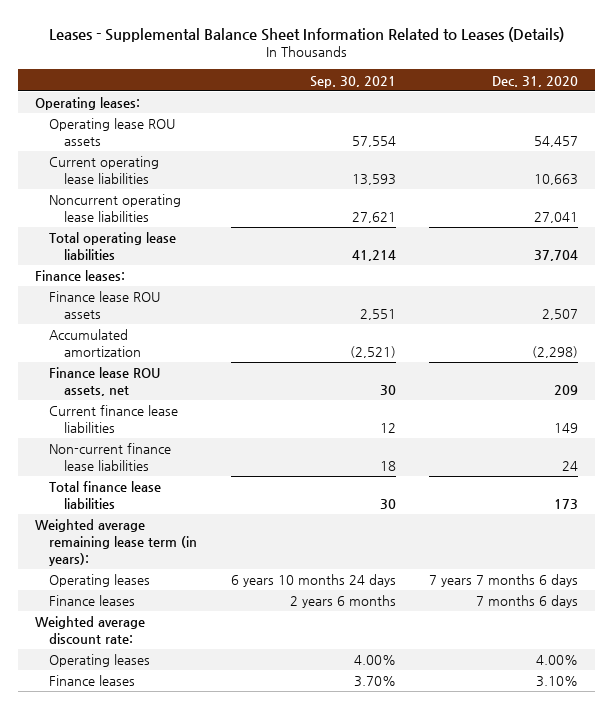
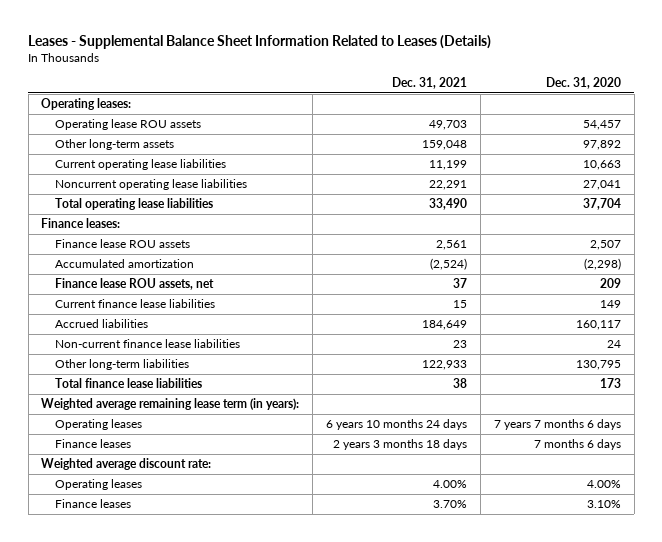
[309,75,396,88] Sep. 30, 2021 -> none
none -> [392,77,468,90] Dec. 31, 2021
none -> [54,138,174,150] Other long-term assets
none -> [54,318,148,328] Accrued liabilities
none -> [54,358,189,370] Other long-term liabilities

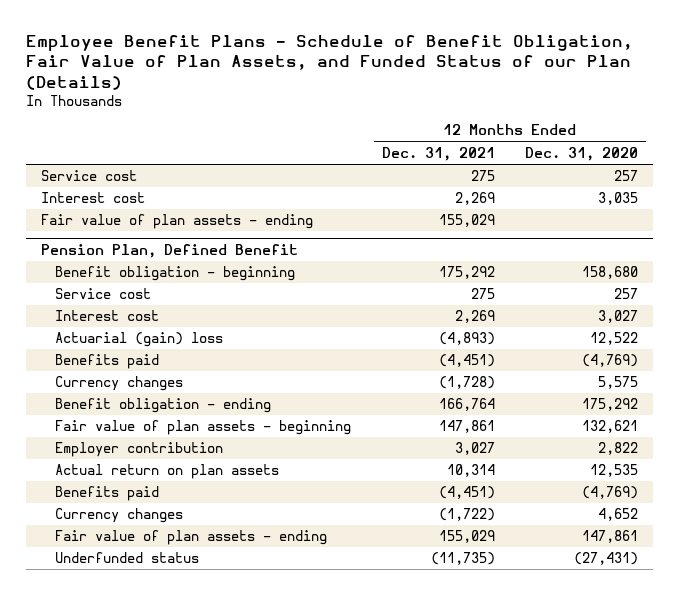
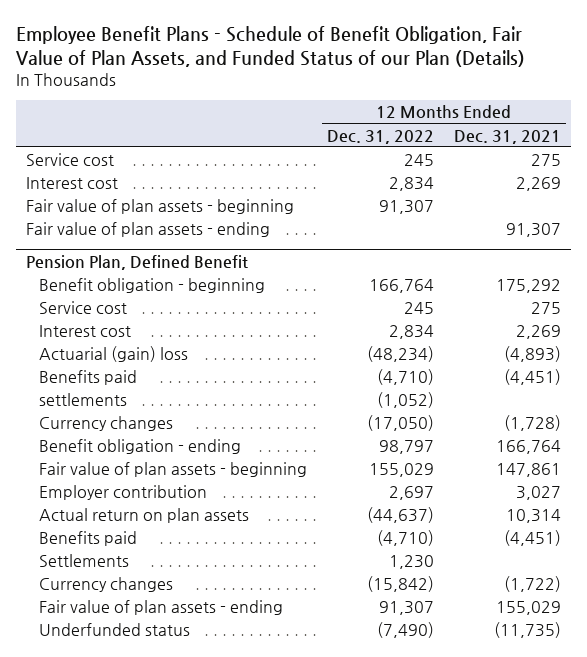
[525,146,639,161] Dec. 31, 2020 -> none
none -> [327,129,435,144] Dec. 31, 2022
none -> [25,199,294,215] Fair value of plan assets - beginning
[438,214,495,228] 155,029 -> [506,223,562,238] 91,307
none -> [39,393,128,407] settlements
none -> [39,554,130,568] Settlements

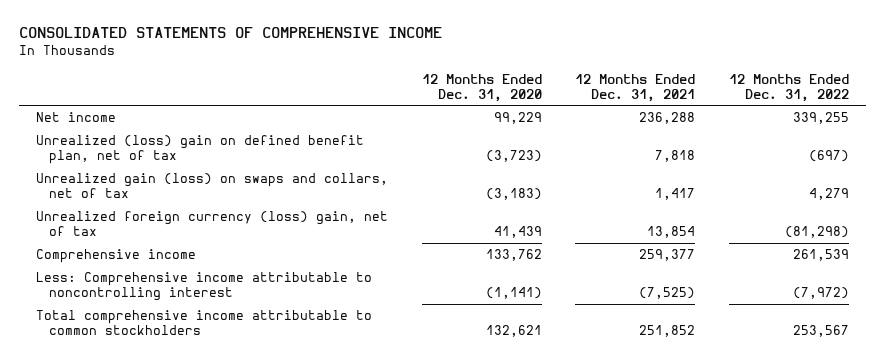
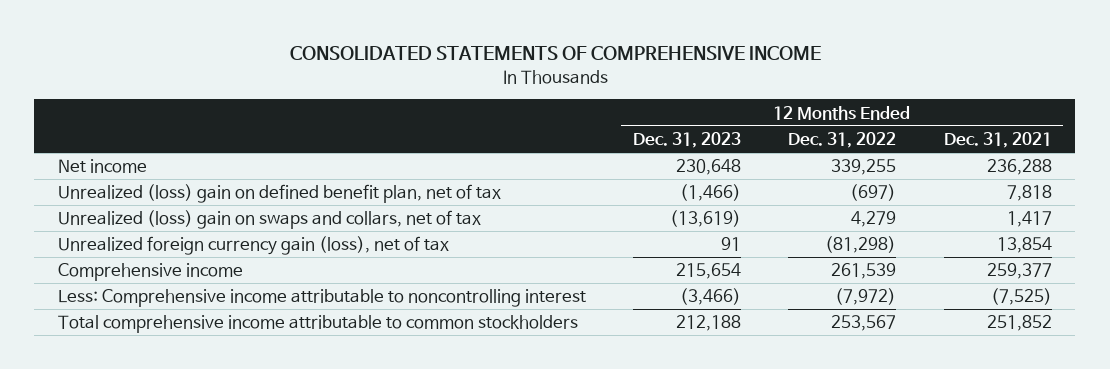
[421,73,542,102] 12 Months Ended Dec. 31, 2020 -> none
none -> [633,132,742,149] Dec. 31, 2023
[36,173,389,199] Unrealized gain (loss) on swaps and collars, net of tax -> [58,210,482,230] Unrealized (loss) gain on swaps and collars, net of tax
[36,211,389,237] Unrealized foreign currency (loss) gain, net of tax -> [58,236,450,256] Unrealized foreign currency gain (loss), net of tax

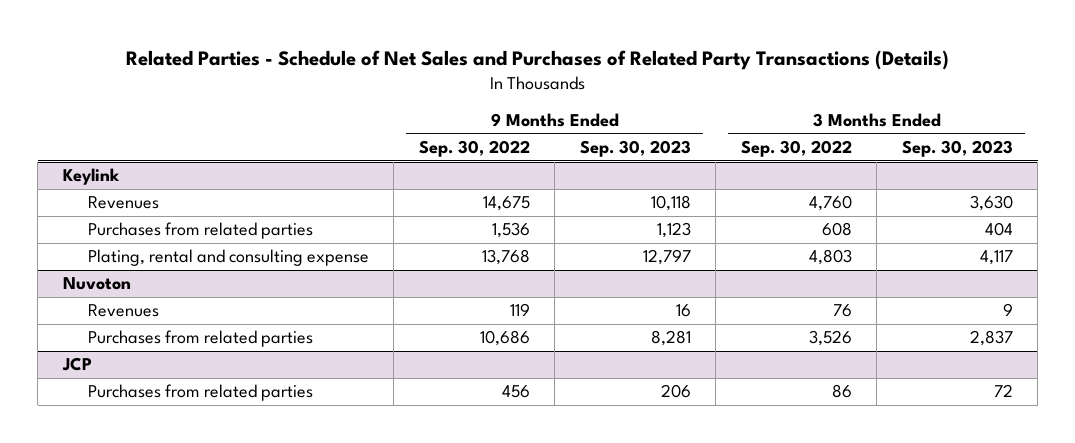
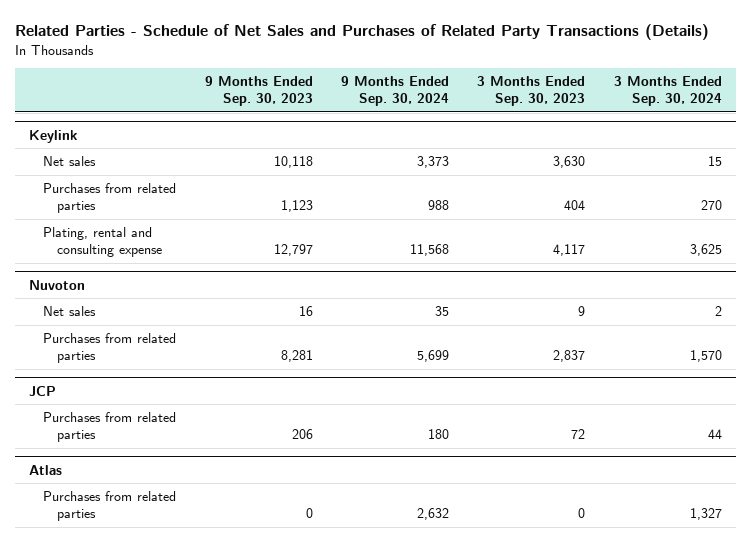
[418,140,530,158] Sep. 30, 2022 -> none
[740,140,852,158] Sep. 30, 2022 -> none
none -> [341,76,450,107] 9 Months Ended Sep. 30, 2024
none -> [613,76,722,107] 3 Months Ended Sep. 30, 2024
[87,196,159,210] Revenues -> [43,156,97,167] Net sales
[87,304,159,318] Revenues -> [43,306,97,317] Net sales
none -> [29,464,63,475] Atlas
none -> [43,491,177,521] Purchases from related parties

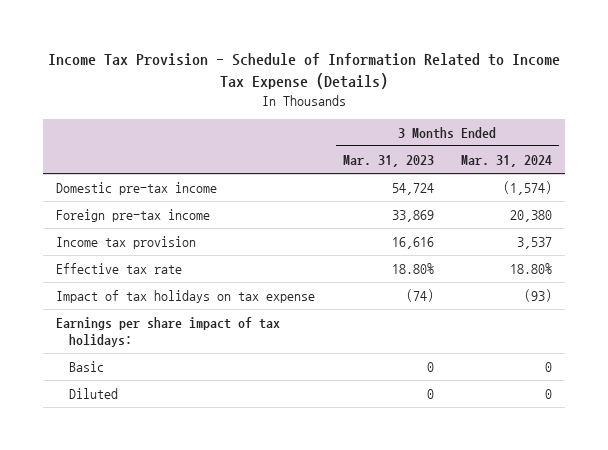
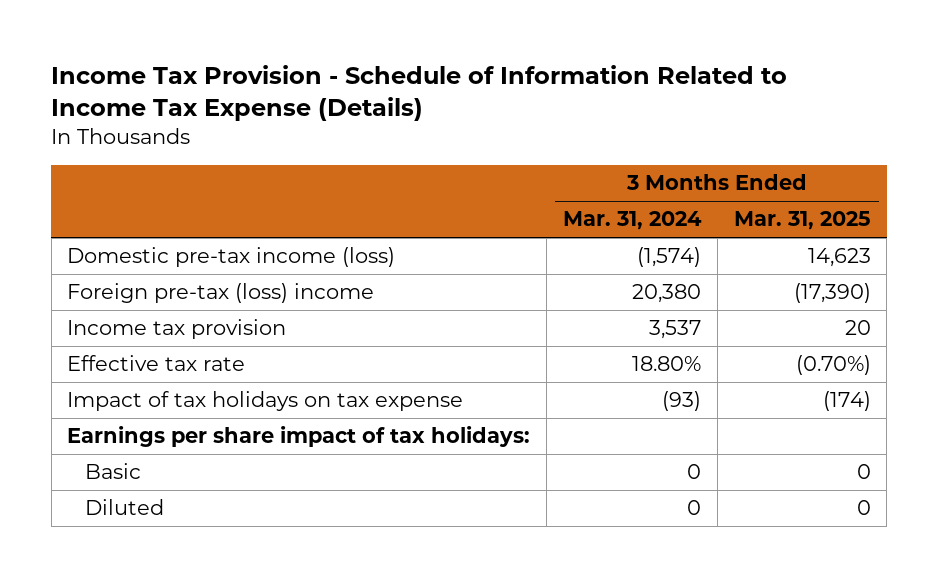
[342,154,434,167] Mar. 31, 2023 -> none
none -> [733,211,871,231] Mar. 31, 2025
[56,182,218,196] Domestic pre-tax income -> [67,247,396,268] Domestic pre-tax income (loss)
[56,209,211,223] Foreign pre-tax income -> [67,283,375,304] Foreign pre-tax (loss) income

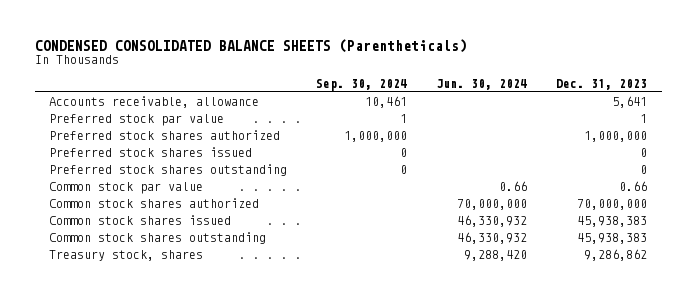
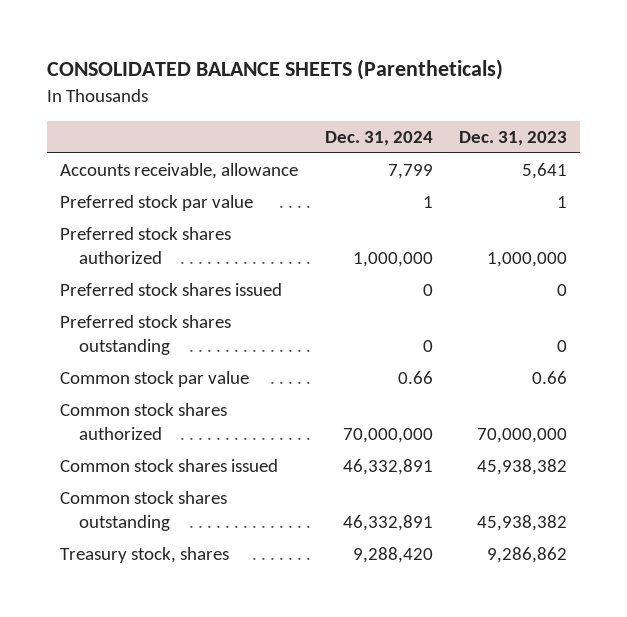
[34,38,467,53] CONDENSED CONSOLIDATED BALANCE SHEETS (Parentheticals) -> [47,59,504,81] CONSOLIDATED BALANCE SHEETS (Parentheticals)
[316,78,408,91] Sep. 30, 2024 -> none
[436,78,528,90] Jun. 30, 2024 -> none
none -> [324,130,433,146] Dec. 31, 2024
[577,216,648,228] 45,938,383 -> [477,459,568,476] 45,938,382
[577,233,648,245] 45,938,383 -> [477,514,568,531] 45,938,382

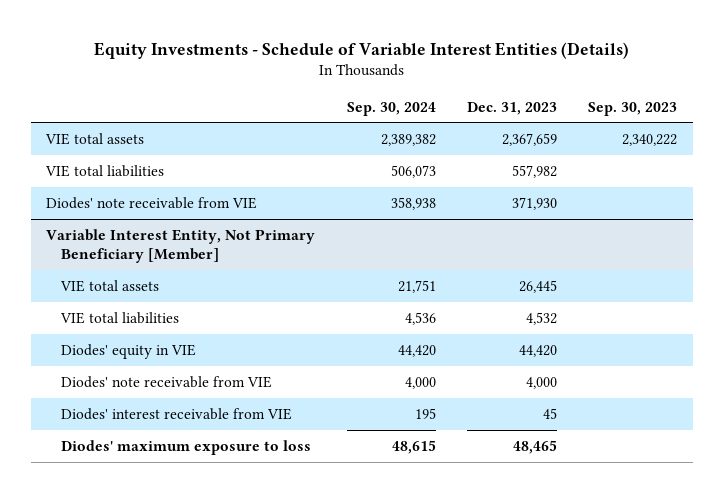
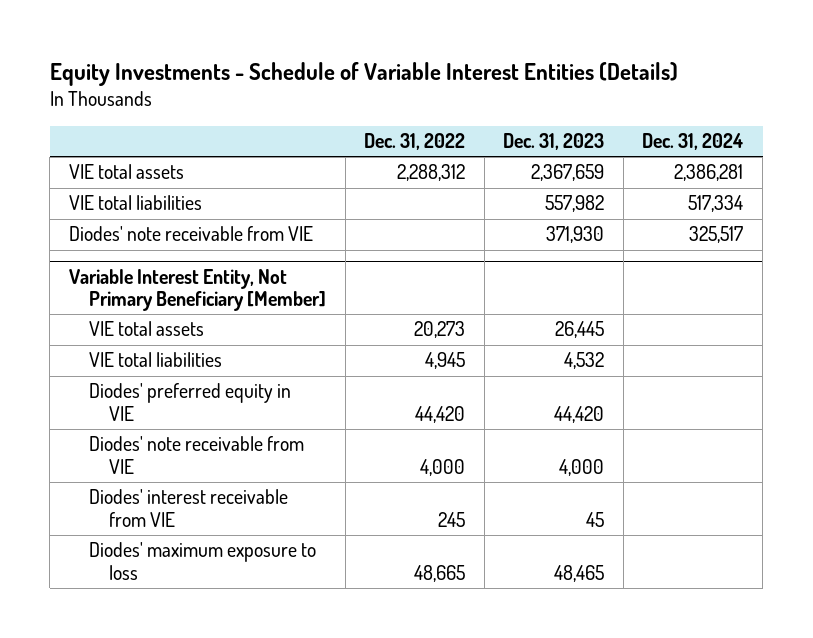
[346,101,436,116] Sep. 30, 2024 -> none
[588,101,678,116] Sep. 30, 2023 -> none
none -> [364,133,466,151] Dec. 31, 2022
none -> [642,133,744,151] Dec. 31, 2024
[61,343,197,359] Diodes' equity in VIE -> [89,383,292,421] Diodes' preferred equity in VIE

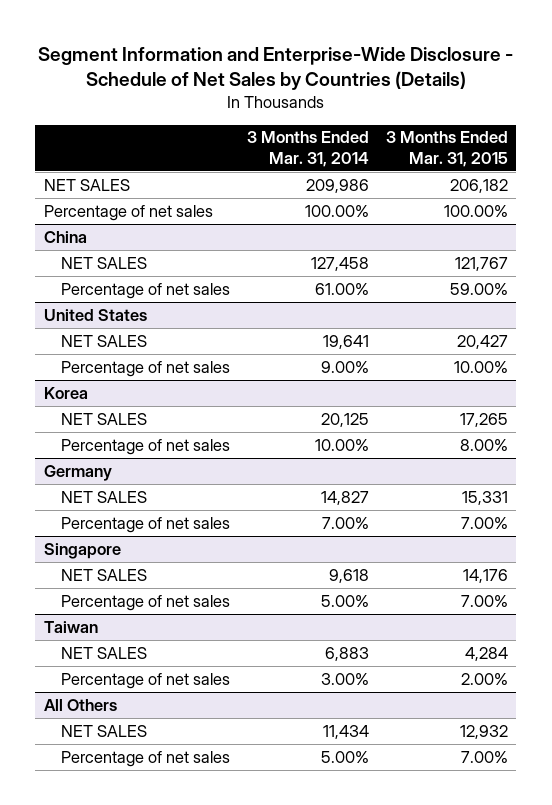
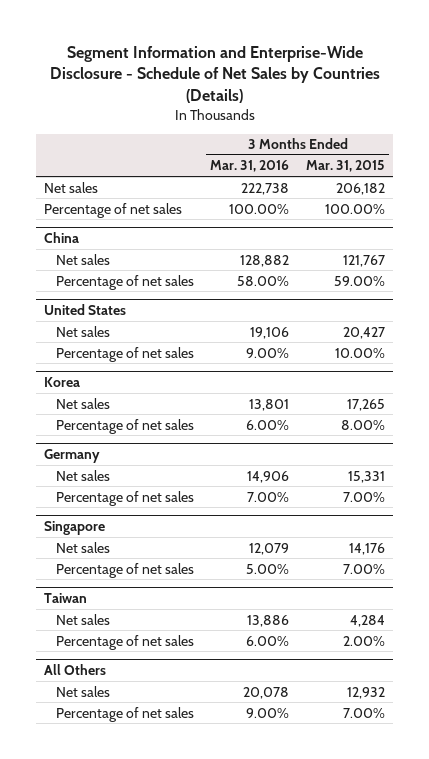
[246,131,369,167] 3 Months Ended Mar. 31, 2014 -> none
none -> [210,160,290,173] Mar. 31, 2016
[43,178,130,191] NET SALES -> [44,181,99,193] Net sales
[61,256,148,269] NET SALES -> [55,253,110,265] Net sales
[61,334,148,347] NET SALES -> [55,325,110,337] Net sales
[61,412,148,425] NET SALES -> [55,397,110,409] Net sales
[61,490,148,503] NET SALES -> [55,469,110,481] Net sales
[61,568,148,581] NET SALES -> [55,541,110,553] Net sales
[61,646,148,659] NET SALES -> [55,613,110,625] Net sales
[61,724,148,737] NET SALES -> [55,685,110,697] Net sales

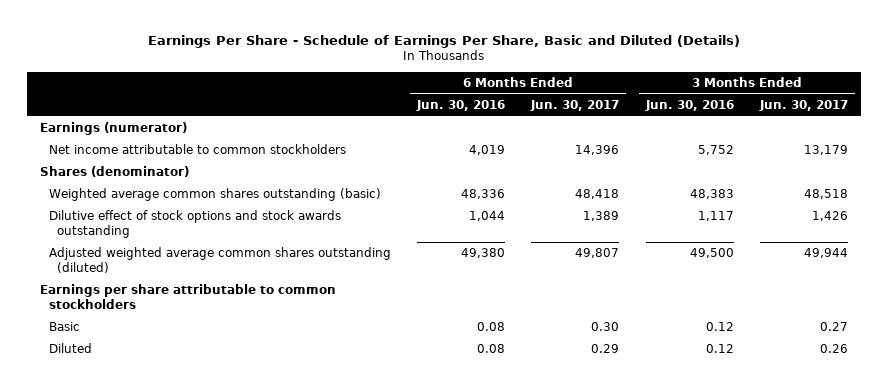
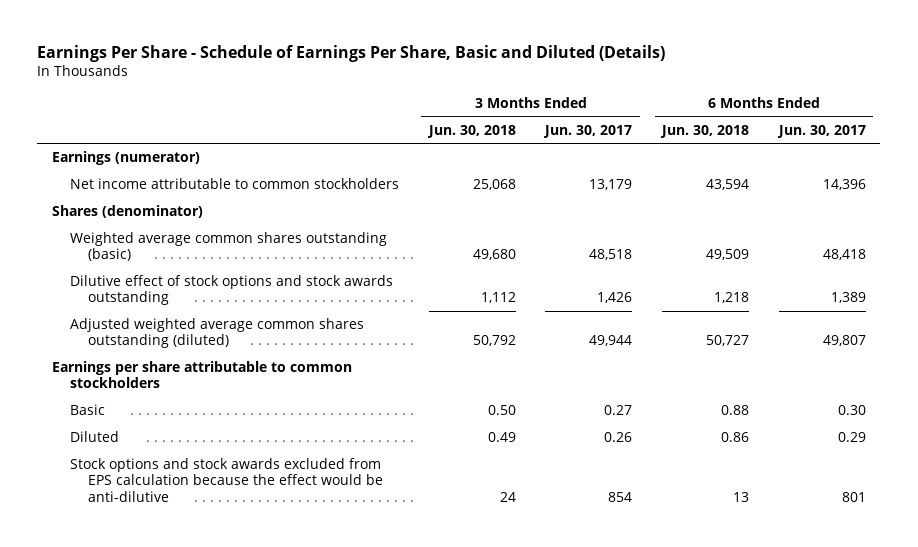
[415,100,505,112] Jun. 30, 2016 -> none
[644,100,734,112] Jun. 30, 2016 -> none
none -> [426,124,516,138] Jun. 30, 2018
none -> [660,124,750,138] Jun. 30, 2018
none -> [70,458,383,502] Stock options and stock awards excluded from EPS calculation because the effect would be anti-dilutive

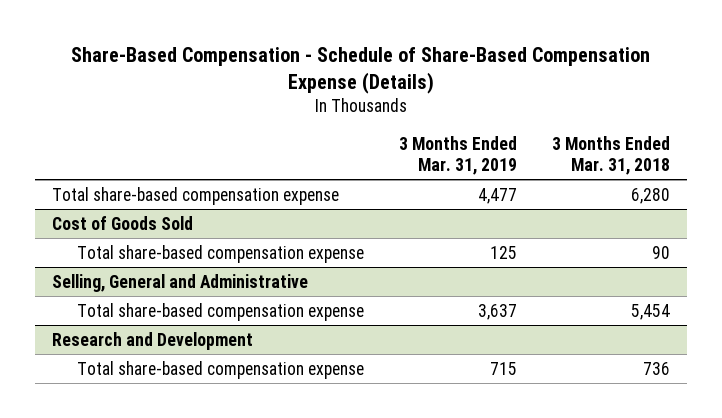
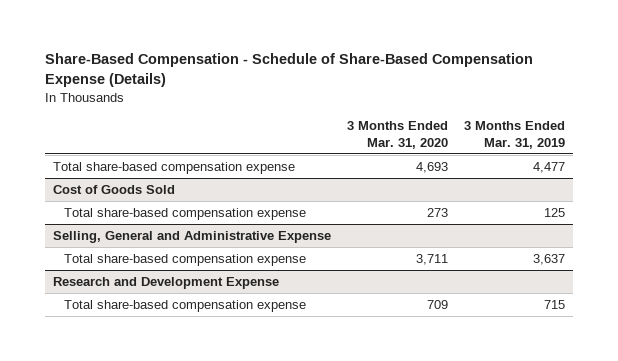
[552,136,671,176] 3 Months Ended Mar. 31, 2018 -> none
none -> [346,121,448,149] 3 Months Ended Mar. 31, 2020
[51,273,308,292] Selling, General and Administrative -> [52,230,331,243] Selling, General and Administrative Expense
[51,331,253,350] Research and Development -> [52,276,279,289] Research and Development Expense

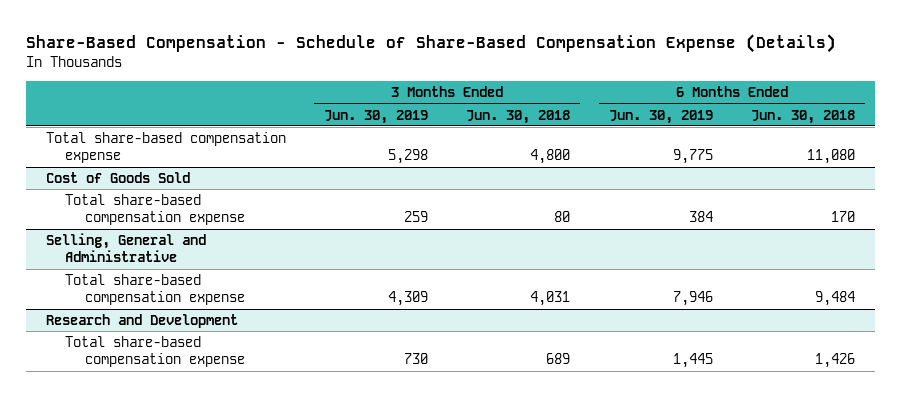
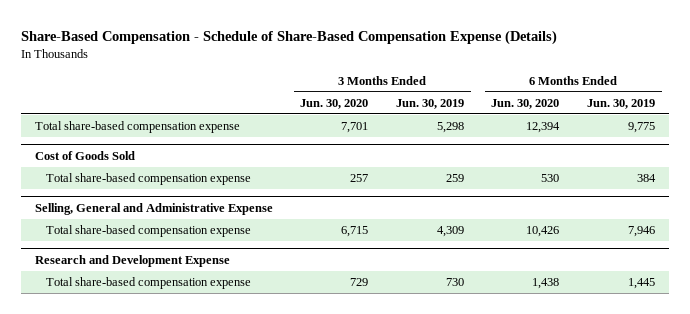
[466,109,571,124] Jun. 30, 2018 -> none
[751,109,856,124] Jun. 30, 2018 -> none
none -> [300,98,369,109] Jun. 30, 2020
none -> [491,98,560,109] Jun. 30, 2020
[45,233,206,263] Selling, General and Administrative -> [35,202,274,215] Selling, General and Administrative Expense
[45,314,238,329] Research and Development -> [35,254,231,267] Research and Development Expense

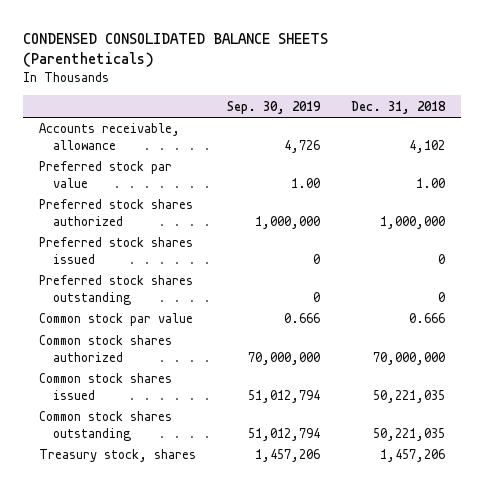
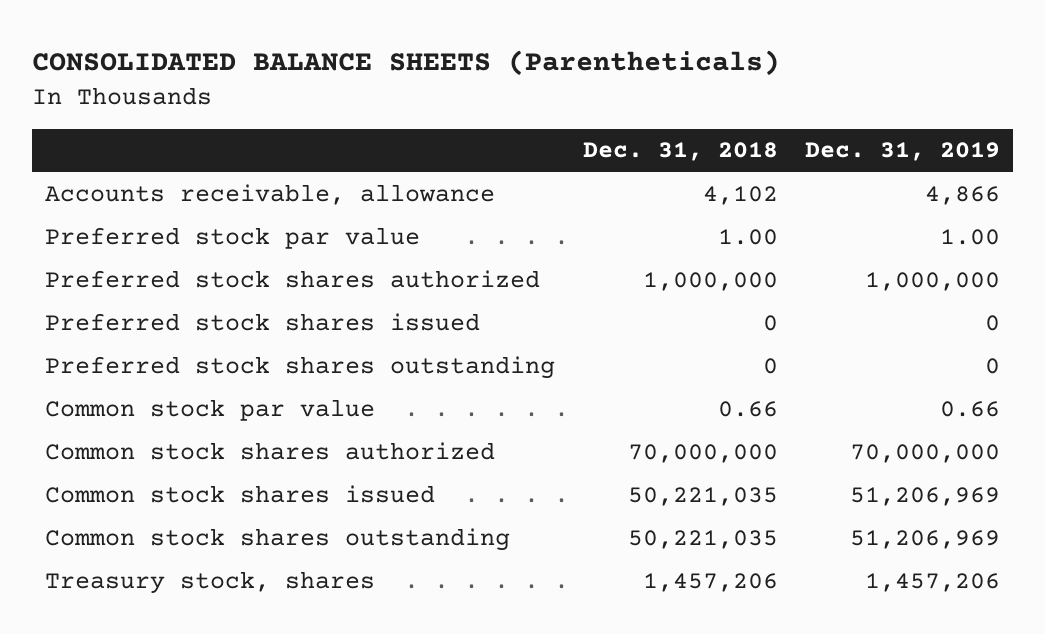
[23,32,329,68] CONDENSED CONSOLIDATED BALANCE SHEETS (Parentheticals) -> [31,50,780,77] CONSOLIDATED BALANCE SHEETS (Parentheticals)
[227,100,322,114] Sep. 30, 2019 -> none
none -> [804,142,1000,162] Dec. 31, 2019
[409,313,446,324] 0.666 -> [717,400,778,417] 0.66

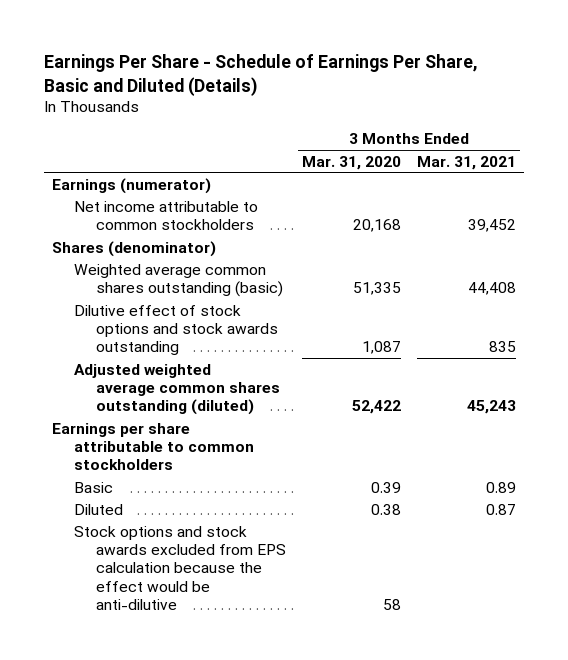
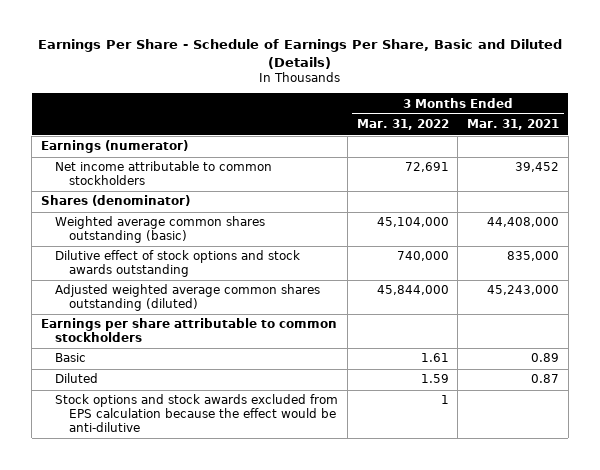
[302,155,402,170] Mar. 31, 2020 -> none
none -> [356,119,449,131] Mar. 31, 2022
[467,281,516,295] 44,408 -> [487,217,560,228] 44,408,000
[488,341,516,353] 835 -> [507,251,560,262] 835,000
[466,400,516,415] 45,243 -> [487,285,560,296] 45,243,000

